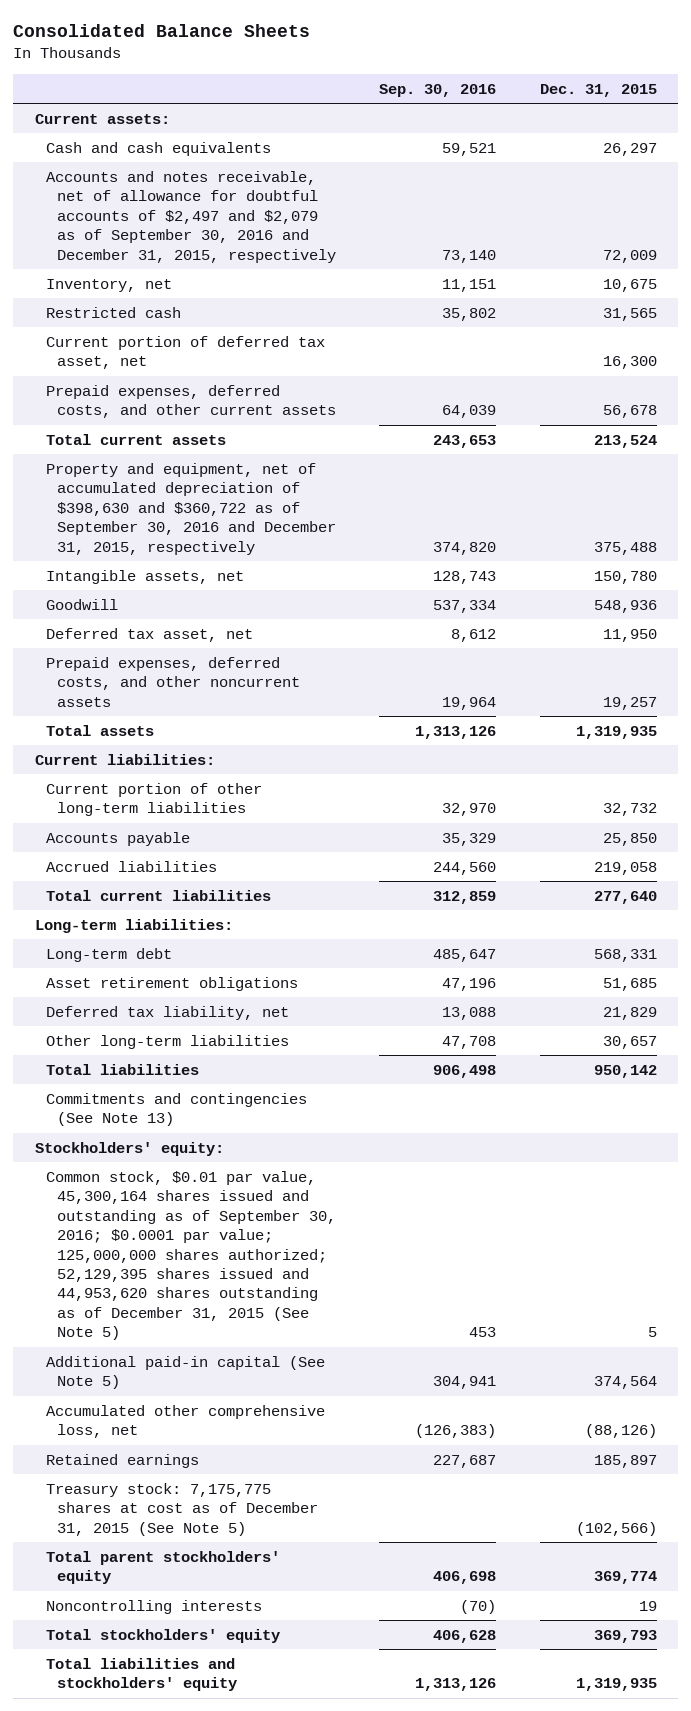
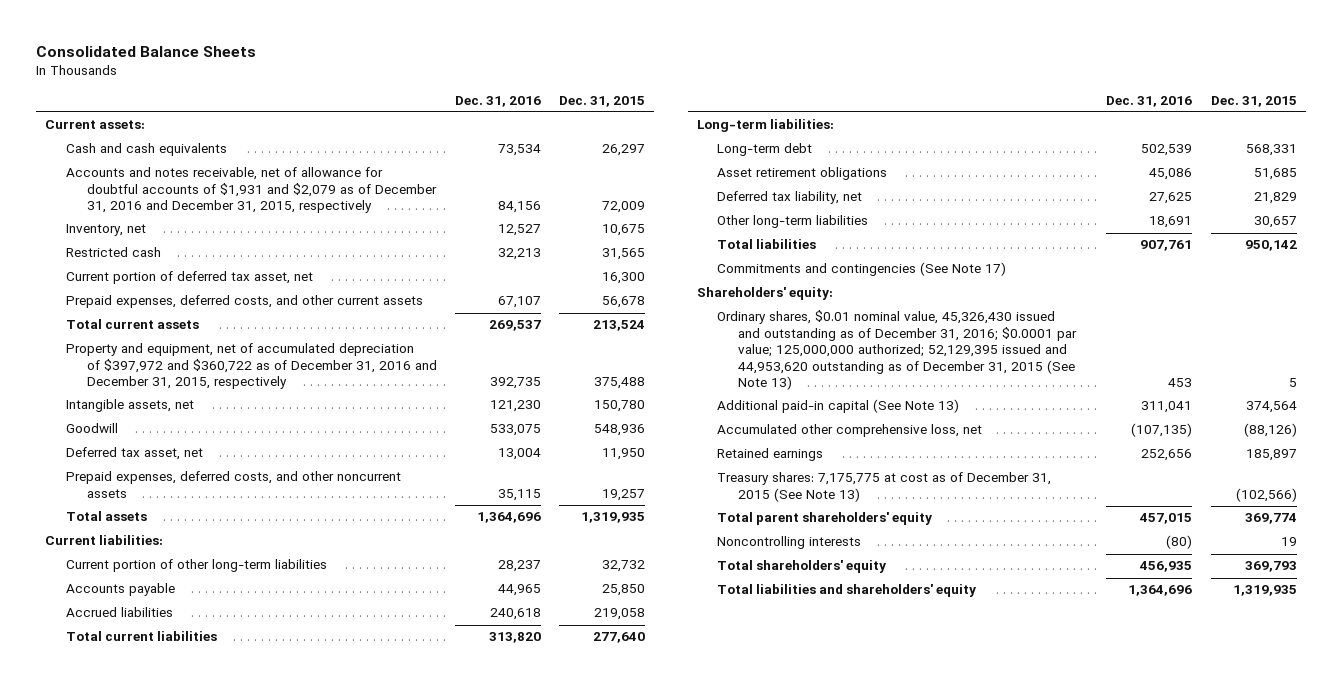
[379,83,497,97] Sep. 30, 2016 -> none
none -> [455,95,542,107] Dec. 31, 2016
[45,170,336,263] Accounts and notes receivable, net of allowance for doubtful accounts of $2,497 and $2,079 as of September 30, 2016 and December 31, 2015, respectively -> [66,167,437,214] Accounts and notes receivable, net of allowance for doubtful accounts of $1,931 and $2,079 as of December 31, 2016 and December 31, 2015, respectively
[45,462,336,555] Property and equipment, net of accumulated depreciation of $398,630 and $360,722 as of September 30, 2016 and December 31, 2015, respectively -> [66,343,437,390] Property and equipment, net of accumulated depreciation of $397,972 and $360,722 as of December 31, 2016 and December 31, 2015, respectively
[45,1092,307,1127] Commitments and contingencies (See Note 13) -> [717,262,1007,277] Commitments and contingencies (See Note 17)
[34,1141,224,1156] Stockholders' equity: -> [696,287,833,301] Shareholders' equity:
[45,1170,336,1341] Common stock, $0.01 par value, 45,300,164 shares issued and outstanding as of September 30, 2016; $0.0001 par value; 125,000,000 shares authorized; 52,129,395 shares issued and 44,953,620 shares outstanding as of December 31, 2015 (See Note 5) -> [717,310,1078,391] Ordinary shares, $0.01 nominal value, 45,326,430 issued and outstanding as of December 31, 2016; $0.0001 par value; 125,000,000 authorized; 52,129,395 issued and 44,953,620 outstanding as of December 31, 2015 (See Note 13)
[45,1355,325,1390] Additional paid-in capital (See Note 5) -> [717,399,960,414] Additional paid-in capital (See Note 13)
[45,1482,318,1536] Treasury stock: 7,175,775 shares at cost as of December 31, 2015 (See Note 5) -> [717,472,1052,502] Treasury shares: 7,175,775 at cost as of December 31, 2015 (See Note 13)
[45,1550,280,1585] Total parent stockholders' equity -> [717,512,933,526] Total parent shareholders' equity
[45,1628,280,1643] Total stockholders' equity -> [717,560,887,574] Total shareholders' equity
[45,1657,237,1692] Total liabilities and stockholders' equity -> [717,584,977,598] Total liabilities and shareholders' equity

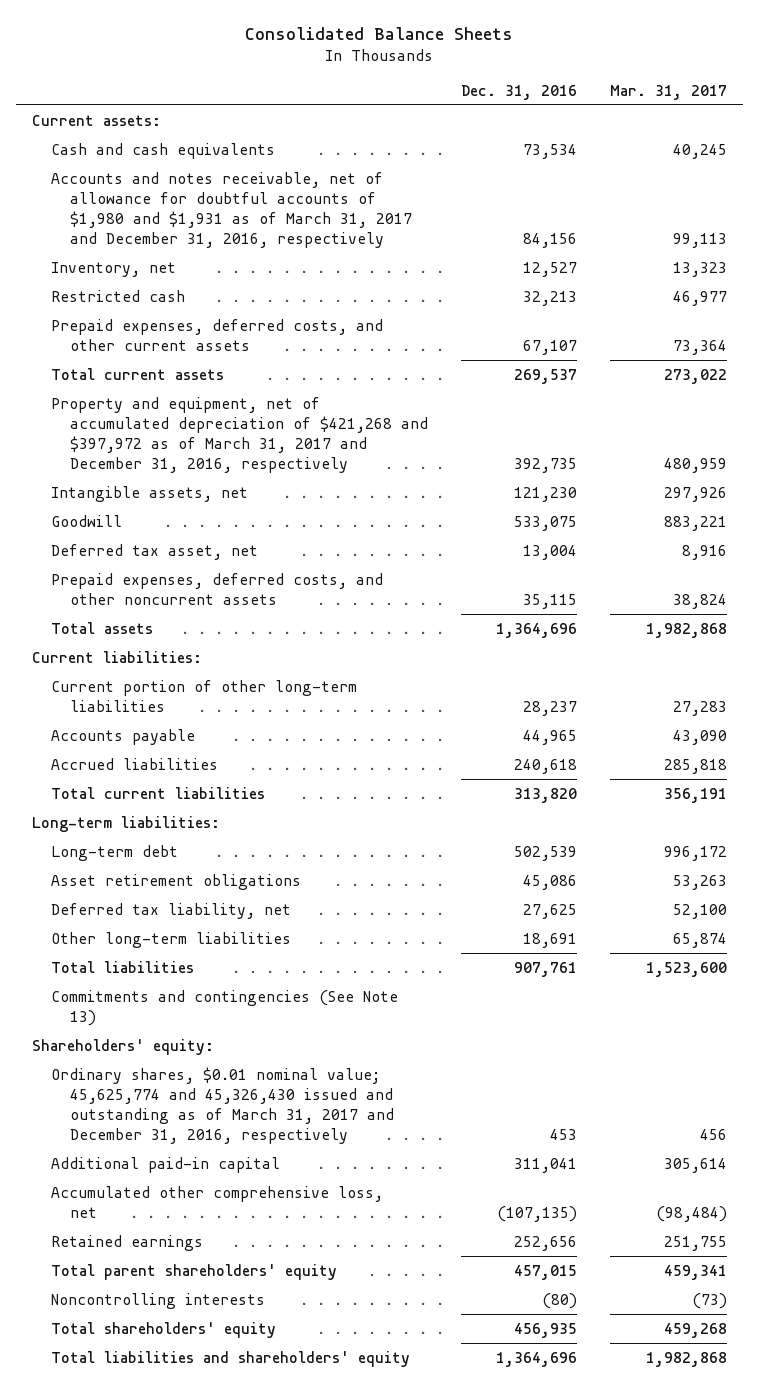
[559,95,646,107] Dec. 31, 2015 -> none
none -> [609,84,727,100] Mar. 31, 2017
[66,167,437,214] Accounts and notes receivable, net of allowance for doubtful accounts of $1,931 and $2,079 as of December 31, 2016 and December 31, 2015, respectively -> [51,171,412,248] Accounts and notes receivable, net of allowance for doubtful accounts of $1,980 and $1,931 as of March 31, 2017 and December 31, 2016, respectively
[66,271,314,285] Current portion of deferred tax asset, net -> none
[66,343,437,390] Property and equipment, net of accumulated depreciation of $397,972 and $360,722 as of December 31, 2016 and December 31, 2015, respectively -> [51,396,428,473] Property and equipment, net of accumulated depreciation of $421,268 and $397,972 as of March 31, 2017 and December 31, 2016, respectively
[717,262,1007,277] Commitments and contingencies (See Note 17) -> [51,989,399,1026] Commitments and contingencies (See Note 13)
[717,310,1078,391] Ordinary shares, $0.01 nominal value, 45,326,430 issued and outstanding as of December 31, 2016; $0.0001 par value; 125,000,000 authorized; 52,129,395 issued and 44,953,620 outstanding as of December 31, 2015 (See Note 13) -> [51,1066,394,1144] Ordinary shares, $0.01 nominal value; 45,625,774 and 45,326,430 issued and outstanding as of March 31, 2017 and December 31, 2016, respectively
[717,399,960,414] Additional paid-in capital (See Note 13) -> [51,1156,281,1173] Additional paid-in capital
[717,472,1052,502] Treasury shares: 7,175,775 at cost as of December 31, 2015 (See Note 13) -> none

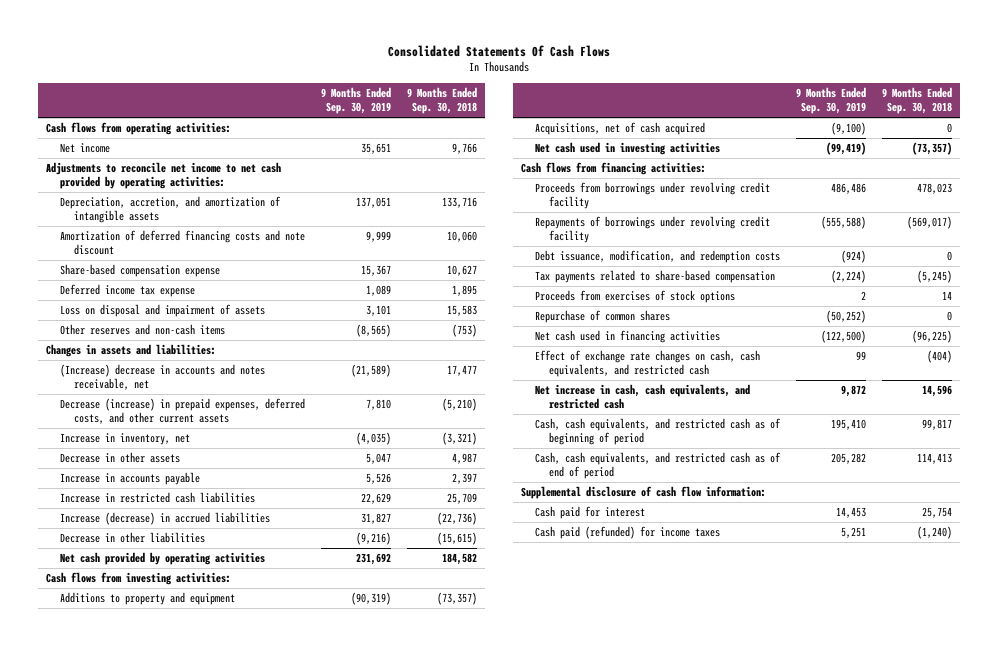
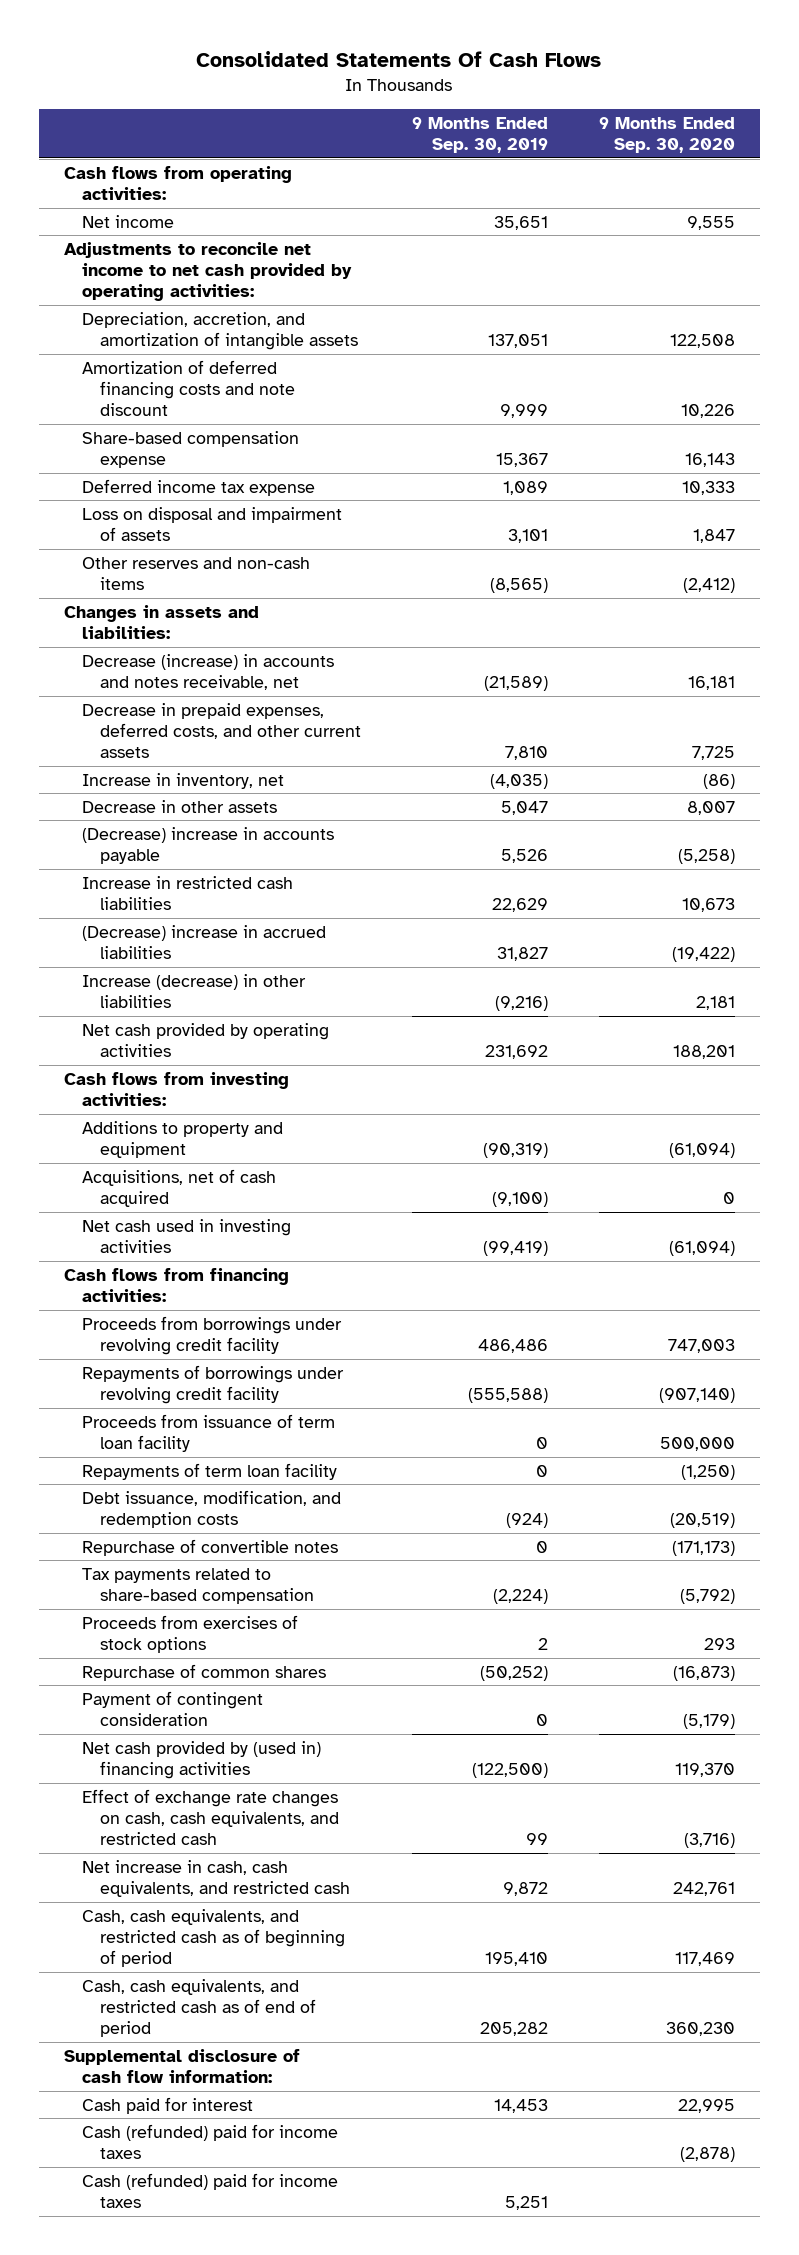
[406,86,477,114] 9 Months Ended Sep. 30, 2018 -> none
none -> [598,116,735,153] 9 Months Ended Sep. 30, 2020
[60,364,266,391] (Increase) decrease in accounts and notes receivable, net -> [82,653,335,691] Decrease (increase) in accounts and notes receivable, net
[60,398,306,425] Decrease (increase) in prepaid expenses, deferred costs, and other current assets -> [82,702,362,759] Decrease in prepaid expenses, deferred costs, and other current assets
[60,472,201,486] Increase in accounts payable -> [82,826,335,865] (Decrease) increase in accounts payable
[60,512,271,526] Increase (decrease) in accrued liabilities -> [82,924,327,960] (Decrease) increase in accrued liabilities
[60,532,206,544] Decrease in other liabilities -> [82,973,307,1009] Increase (decrease) in other liabilities
none -> [82,1413,336,1453] Proceeds from issuance of term loan facility
none -> [82,1462,338,1480] Repayments of term loan facility
none -> [82,1538,339,1556] Repurchase of convertible notes
none -> [82,1690,264,1727] Payment of contingent consideration
[535,330,721,344] Net cash used in financing activities -> [82,1740,322,1780] Net cash provided by (used in) financing activities
none -> [82,2123,339,2160] Cash (refunded) paid for income taxes
[535,526,721,540] Cash paid (refunded) for income taxes -> [82,2172,339,2209] Cash (refunded) paid for income taxes

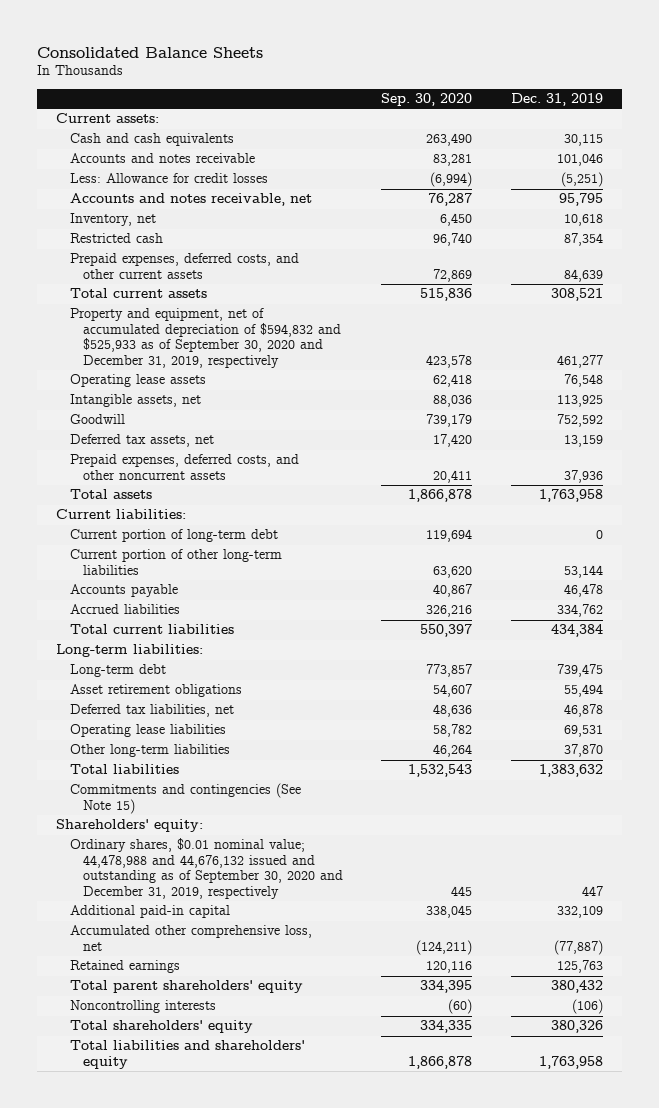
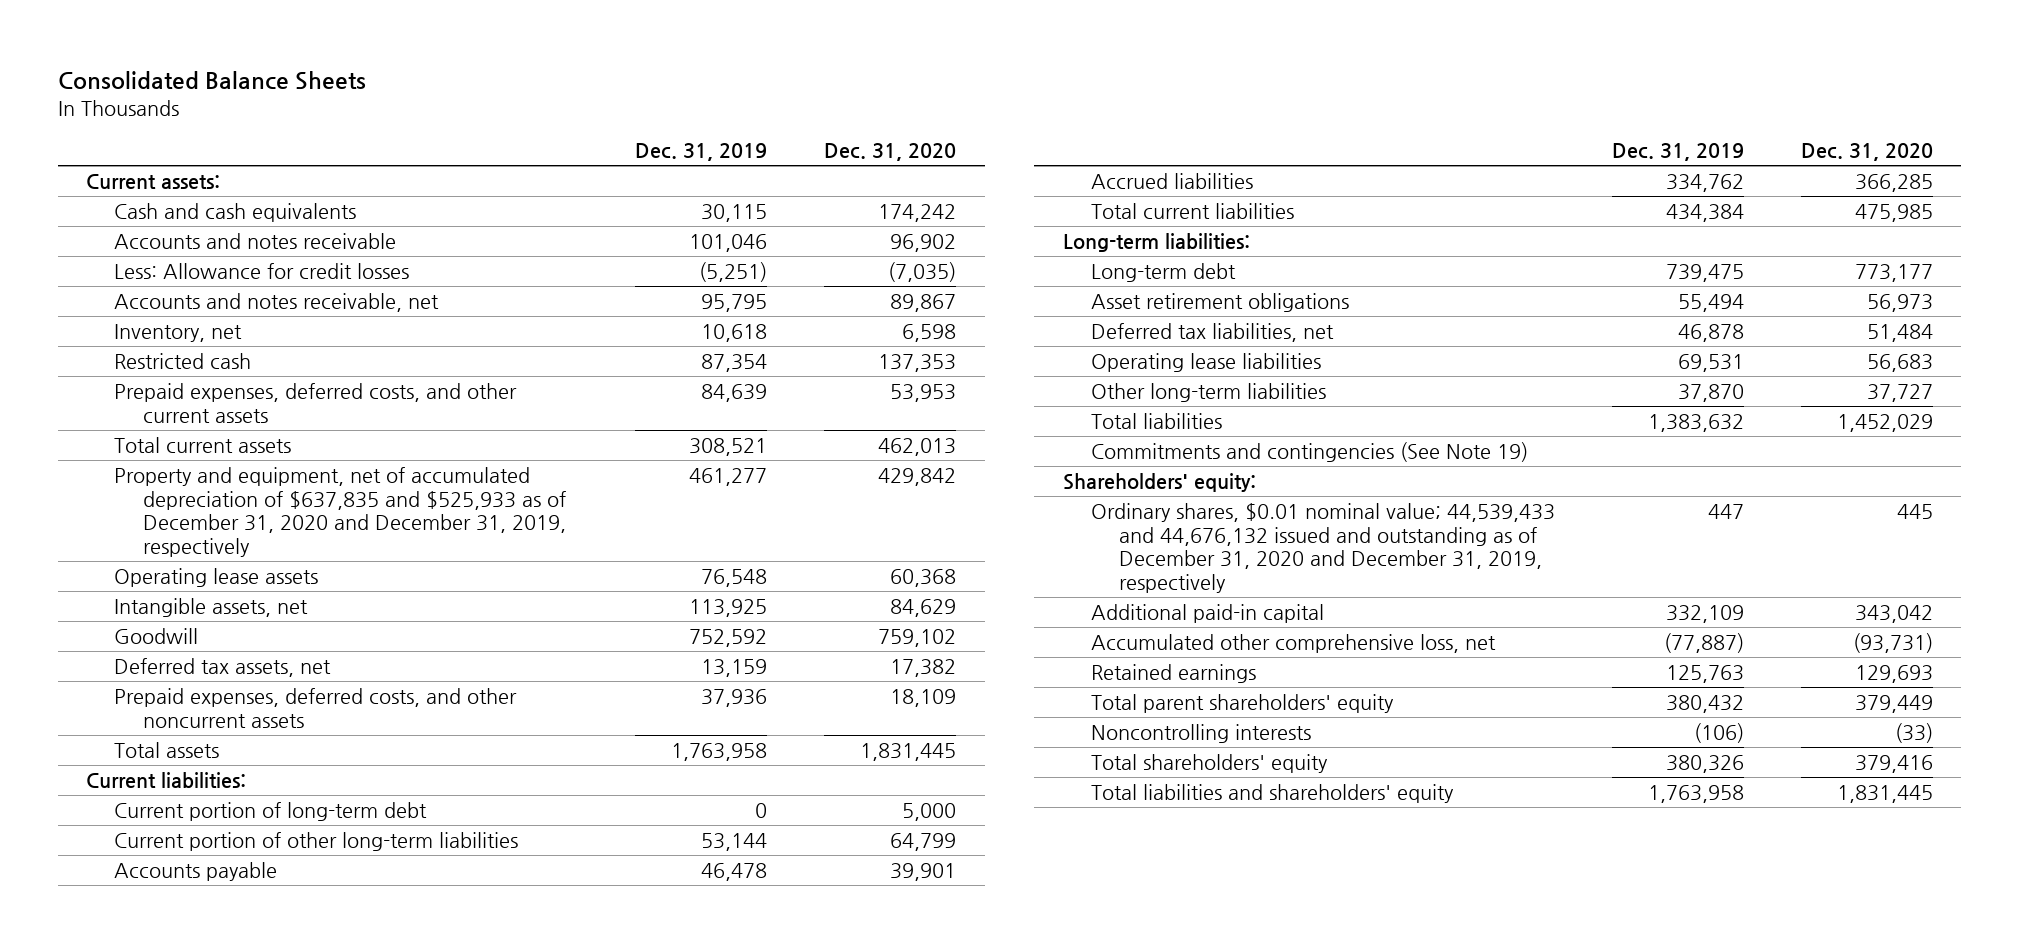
[381,93,473,107] Sep. 30, 2020 -> none
none -> [824,142,957,161] Dec. 31, 2020
[69,308,341,368] Property and equipment, net of accumulated depreciation of $594,832 and $525,933 as of September 30, 2020 and December 31, 2019, respectively -> [114,466,566,558] Property and equipment, net of accumulated depreciation of $637,835 and $525,933 as of December 31, 2020 and December 31, 2019, respectively
[69,783,301,814] Commitments and contingencies (See Note 15) -> [1091,441,1529,462] Commitments and contingencies (See Note 19)
[69,838,343,899] Ordinary shares, $0.01 nominal value; 44,478,988 and 44,676,132 issued and outstanding as of September 30, 2020 and December 31, 2019, respectively -> [1091,502,1556,594] Ordinary shares, $0.01 nominal value; 44,539,433 and 44,676,132 issued and outstanding as of December 31, 2020 and December 31, 2019, respectively

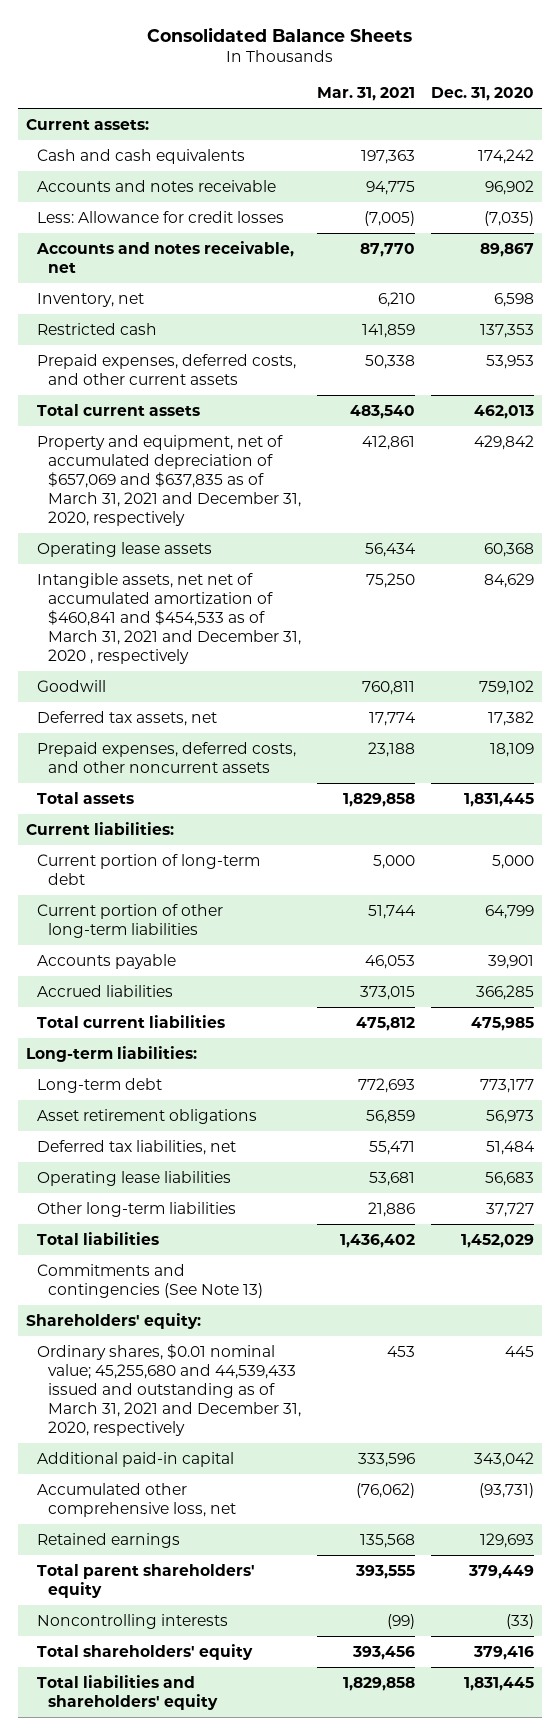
[635,142,768,161] Dec. 31, 2019 -> none
none -> [316,87,415,102] Mar. 31, 2021
[114,466,566,558] Property and equipment, net of accumulated depreciation of $637,835 and $525,933 as of December 31, 2020 and December 31, 2019, respectively -> [36,434,301,527] Property and equipment, net of accumulated depreciation of $657,069 and $637,835 as of March 31, 2021 and December 31, 2020, respectively
[114,597,309,617] Intangible assets, net -> [36,572,301,665] Intangible assets, net net of accumulated amortization of $460,841 and $454,533 as of March 31, 2021 and December 31, 2020 , respectively
[1091,441,1529,462] Commitments and contingencies (See Note 19) -> [36,1263,263,1298] Commitments and contingencies (See Note 13)
[1091,502,1556,594] Ordinary shares, $0.01 nominal value; 44,539,433 and 44,676,132 issued and outstanding as of December 31, 2020 and December 31, 2019, respectively -> [36,1343,301,1437] Ordinary shares, $0.01 nominal value; 45,255,680 and 44,539,433 issued and outstanding as of March 31, 2021 and December 31, 2020, respectively

